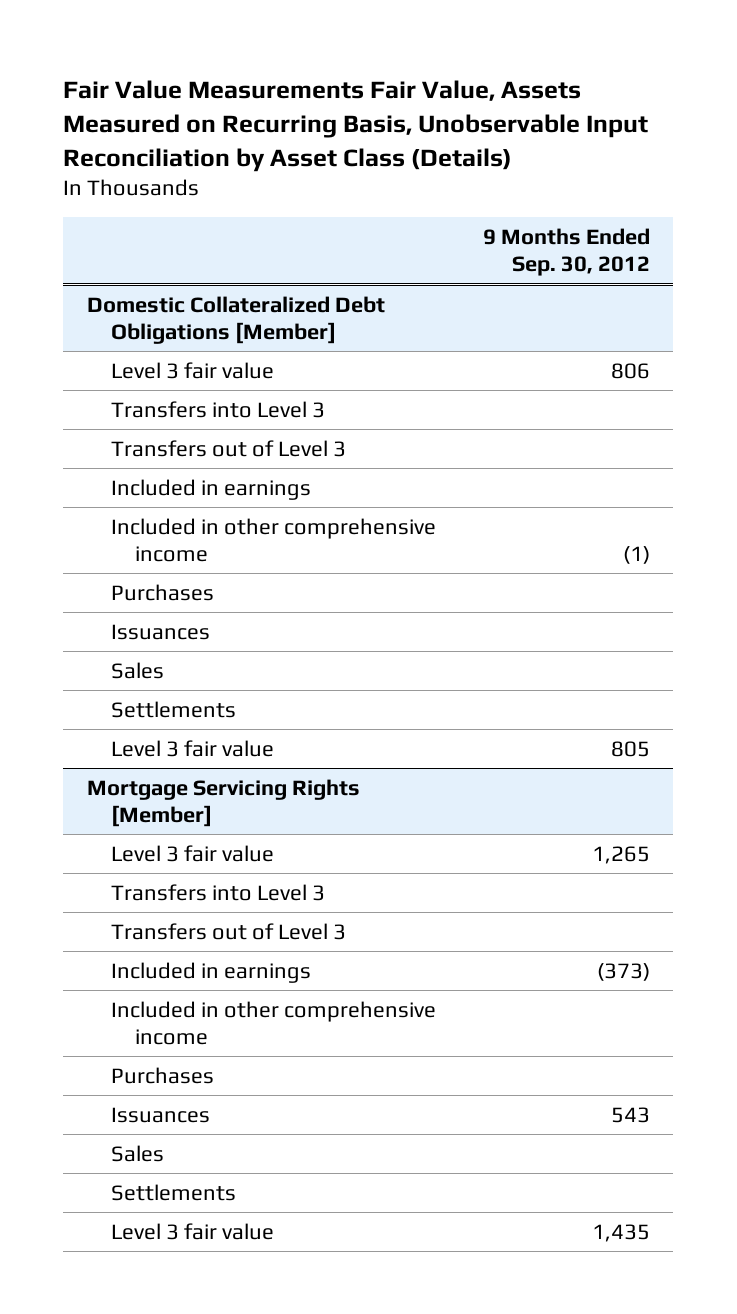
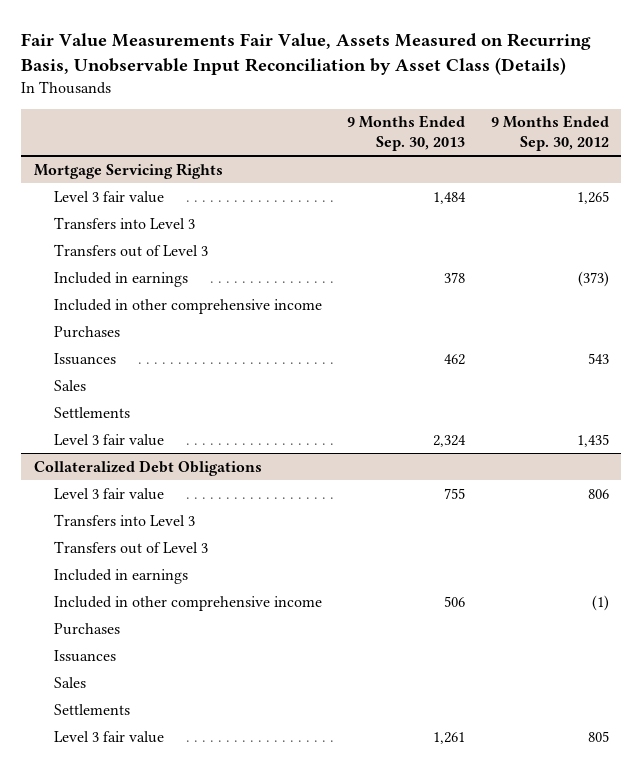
none -> [347,115,466,151] 9 Months Ended Sep. 30, 2013
[86,295,385,345] Domestic Collateralized Debt Obligations [Member] -> none
[110,361,274,379] Level 3 fair value -> none
[110,400,325,418] Transfers into Level 3 -> none
[110,439,346,457] Transfers out of Level 3 -> none
[110,478,311,500] Included in earnings -> none
[110,517,436,563] Included in other comprehensive income -> none
[110,583,214,601] Purchases -> none
[110,623,210,640] Issuances -> none
[110,661,164,679] Sales -> none
[110,700,236,718] Settlements -> none
[110,739,274,757] Level 3 fair value -> none
[86,778,360,828] Mortgage Servicing Rights [Member] -> [34,162,224,179] Mortgage Servicing Rights
none -> [34,459,263,476] Collateralized Debt Obligations
none -> [53,487,164,500] Level 3 fair value
none -> [53,513,195,526] Transfers into Level 3
none -> [53,540,208,554] Transfers out of Level 3
none -> [53,568,188,584] Included in earnings
none -> [53,595,322,611] Included in other comprehensive income
none -> [53,622,120,635] Purchases
none -> [53,649,116,662] Issuances
none -> [53,676,86,688] Sales
none -> [53,703,130,715] Settlements
none -> [53,730,164,743] Level 3 fair value

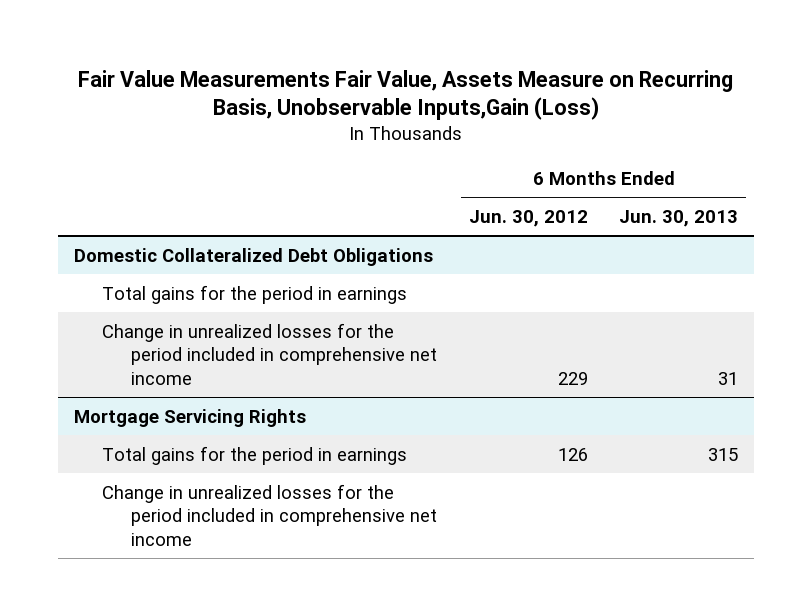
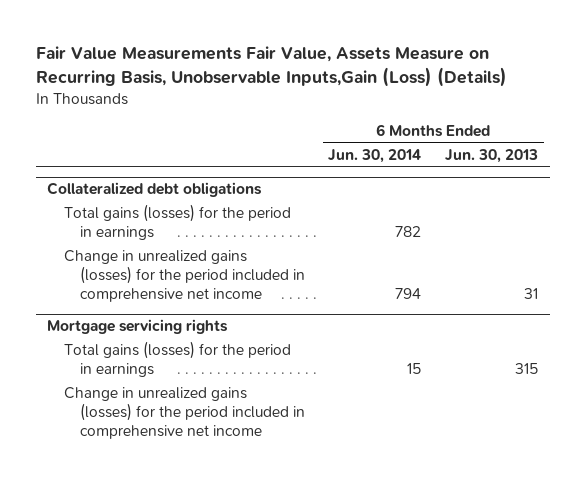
[78,69,734,121] Fair Value Measurements Fair Value, Assets Measure on Recurring Basis, Unobservable Inputs,Gain (Loss) -> [35,46,507,88] Fair Value Measurements Fair Value, Assets Measure on Recurring Basis, Unobservable Inputs,Gain (Loss) (Details)
[468,209,588,227] Jun. 30, 2012 -> none
none -> [328,148,422,163] Jun. 30, 2014
[73,247,433,266] Domestic Collateralized Debt Obligations -> [47,182,263,198] Collateralized debt obligations
[102,284,408,304] Total gains for the period in earnings -> [63,204,291,240] Total gains (losses) for the period in earnings
[102,322,438,385] Change in unrealized losses for the period included in comprehensive net income -> [63,250,305,302] Change in unrealized gains (losses) for the period included in comprehensive net income
[73,408,306,427] Mortgage Servicing Rights -> [47,319,229,335] Mortgage servicing rights
[102,445,408,465] Total gains for the period in earnings -> [63,341,291,377] Total gains (losses) for the period in earnings
[102,483,438,546] Change in unrealized losses for the period included in comprehensive net income -> [63,387,305,439] Change in unrealized gains (losses) for the period included in comprehensive net income

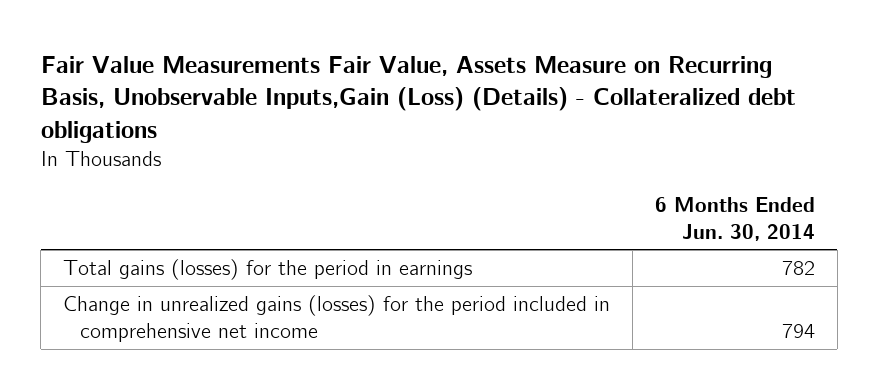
[35,46,507,88] Fair Value Measurements Fair Value, Assets Measure on Recurring Basis, Unobservable Inputs,Gain (Loss) (Details) -> [40,56,796,143] Fair Value Measurements Fair Value, Assets Measure on Recurring Basis, Unobservable Inputs,Gain (Loss) (Details) - Collateralized debt obligations
[445,148,539,163] Jun. 30, 2013 -> none
[47,182,263,198] Collateralized debt obligations -> none
[47,319,229,335] Mortgage servicing rights -> none
[63,341,291,377] Total gains (losses) for the period in earnings -> none
[63,387,305,439] Change in unrealized gains (losses) for the period included in comprehensive net income -> none

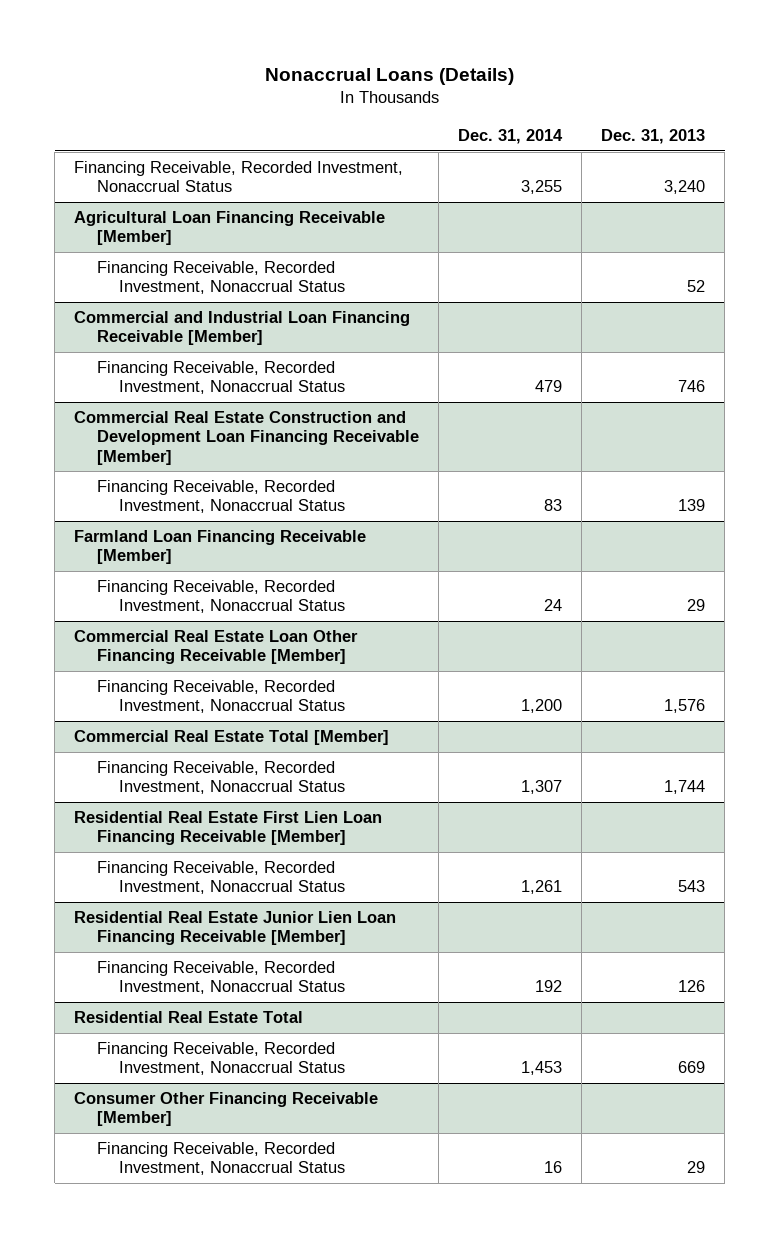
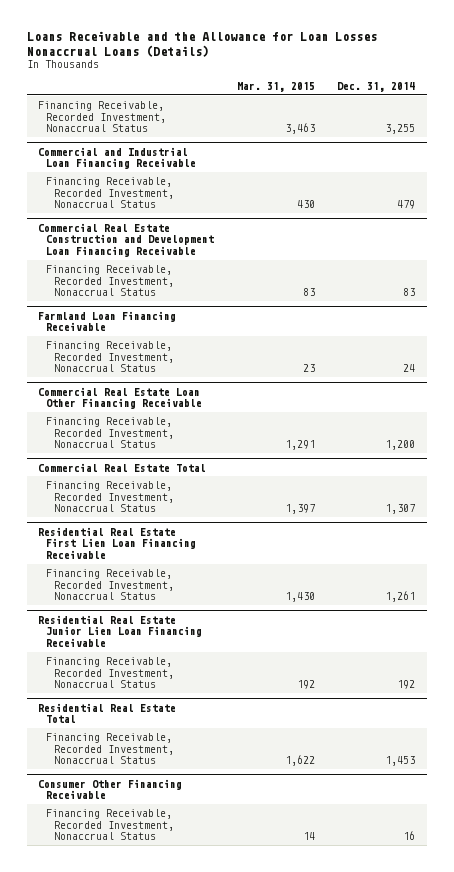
[264,67,514,85] Nonaccrual Loans (Details) -> [27,31,378,57] Loans Receivable and the Allowance for Loan Losses Nonaccrual Loans (Details)
[601,128,706,144] Dec. 31, 2013 -> none
none -> [236,82,315,93] Mar. 31, 2015
[74,211,386,246] Agricultural Loan Financing Receivable [Member] -> none
[96,261,346,295] Financing Receivable, Recorded Investment, Nonaccrual Status -> none
[74,311,411,346] Commercial and Industrial Loan Financing Receivable [Member] -> [38,146,197,170] Commercial and Industrial Loan Financing Receivable
[74,411,419,465] Commercial Real Estate Construction and Development Loan Financing Receivable [Member] -> [38,222,215,257] Commercial Real Estate Construction and Development Loan Financing Receivable
[74,530,367,565] Farmland Loan Financing Receivable [Member] -> [38,310,177,332] Farmland Loan Financing Receivable
[74,630,359,665] Commercial Real Estate Loan Other Financing Receivable [Member] -> [38,386,203,410] Commercial Real Estate Loan Other Financing Receivable
[74,730,390,746] Commercial Real Estate Total [Member] -> [38,462,207,472] Commercial Real Estate Total
[74,811,383,846] Residential Real Estate First Lien Loan Financing Receivable [Member] -> [38,526,197,559] Residential Real Estate First Lien Loan Financing Receivable
[74,911,397,946] Residential Real Estate Junior Lien Loan Financing Receivable [Member] -> [38,614,203,647] Residential Real Estate Junior Lien Loan Financing Receivable
[74,1092,379,1127] Consumer Other Financing Receivable [Member] -> [38,778,183,800] Consumer Other Financing Receivable

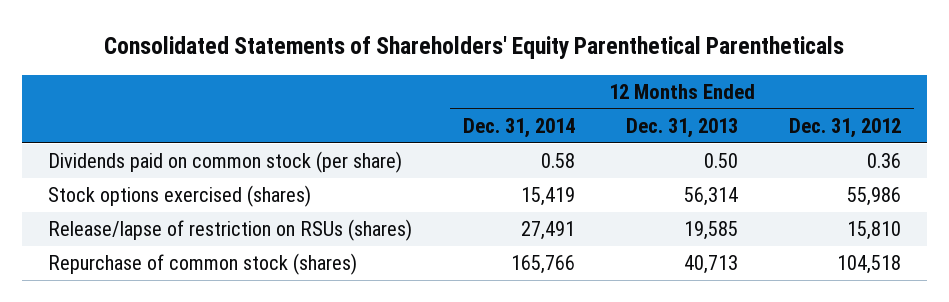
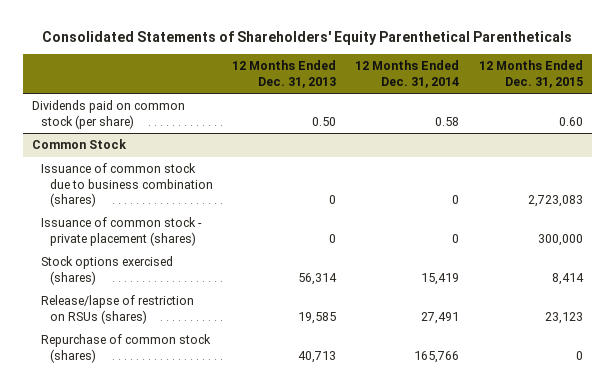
[789,118,902,139] Dec. 31, 2012 -> none
none -> [478,60,583,88] 12 Months Ended Dec. 31, 2015
none -> [32,139,128,150] Common Stock
none -> [41,163,214,207] Issuance of common stock due to business combination (shares)
none -> [41,217,203,246] Issuance of common stock - private placement (shares)

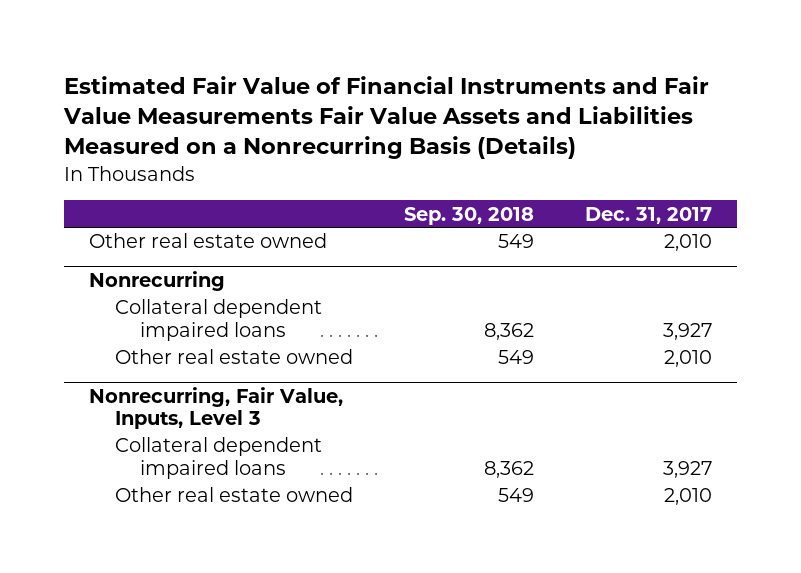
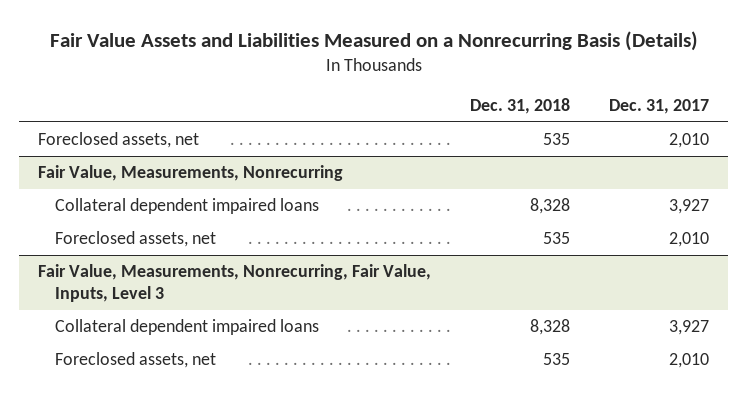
[62,76,709,160] Estimated Fair Value of Financial Instruments and Fair Value Measurements Fair Value Assets and Liabilities Measured on a Nonrecurring Basis (Details) -> [49,30,698,51] Fair Value Assets and Liabilities Measured on a Nonrecurring Basis (Details)
[403,206,534,225] Sep. 30, 2018 -> none
none -> [470,98,571,115] Dec. 31, 2018
[89,233,328,249] Other real estate owned -> [38,132,200,149] Foreclosed assets, net
[89,270,226,291] Nonrecurring -> [38,165,344,182] Fair Value, Measurements, Nonrecurring
[114,349,353,365] Other real estate owned -> [54,231,216,248] Foreclosed assets, net
[89,386,344,430] Nonrecurring, Fair Value, Inputs, Level 3 -> [38,264,432,303] Fair Value, Measurements, Nonrecurring, Fair Value, Inputs, Level 3
[114,487,353,503] Other real estate owned -> [54,352,216,369] Foreclosed assets, net

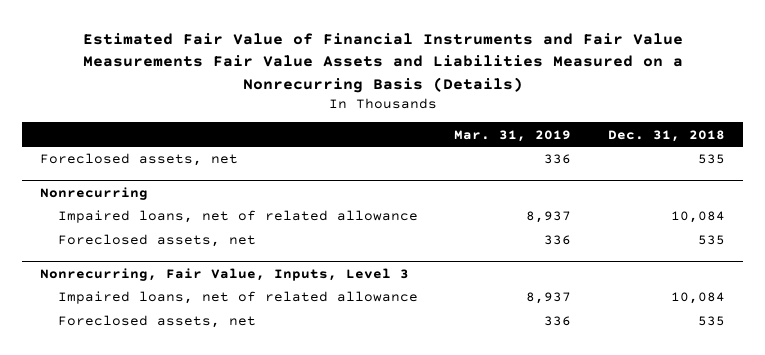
[49,30,698,51] Fair Value Assets and Liabilities Measured on a Nonrecurring Basis (Details) -> [82,33,683,93] Estimated Fair Value of Financial Instruments and Fair Value Measurements Fair Value Assets and Liabilities Measured on a Nonrecurring Basis (Details)
[609,99,710,115] Dec. 31, 2017 -> none
none -> [454,129,572,142] Mar. 31, 2019
[54,198,319,215] Collateral dependent impaired loans -> none
[38,165,344,182] Fair Value, Measurements, Nonrecurring -> [40,186,149,200] Nonrecurring
none -> [57,210,418,224] Impaired loans, net of related allowance
[54,319,319,336] Collateral dependent impaired loans -> none
[38,264,432,303] Fair Value, Measurements, Nonrecurring, Fair Value, Inputs, Level 3 -> [40,267,410,281] Nonrecurring, Fair Value, Inputs, Level 3
none -> [57,291,418,305] Impaired loans, net of related allowance

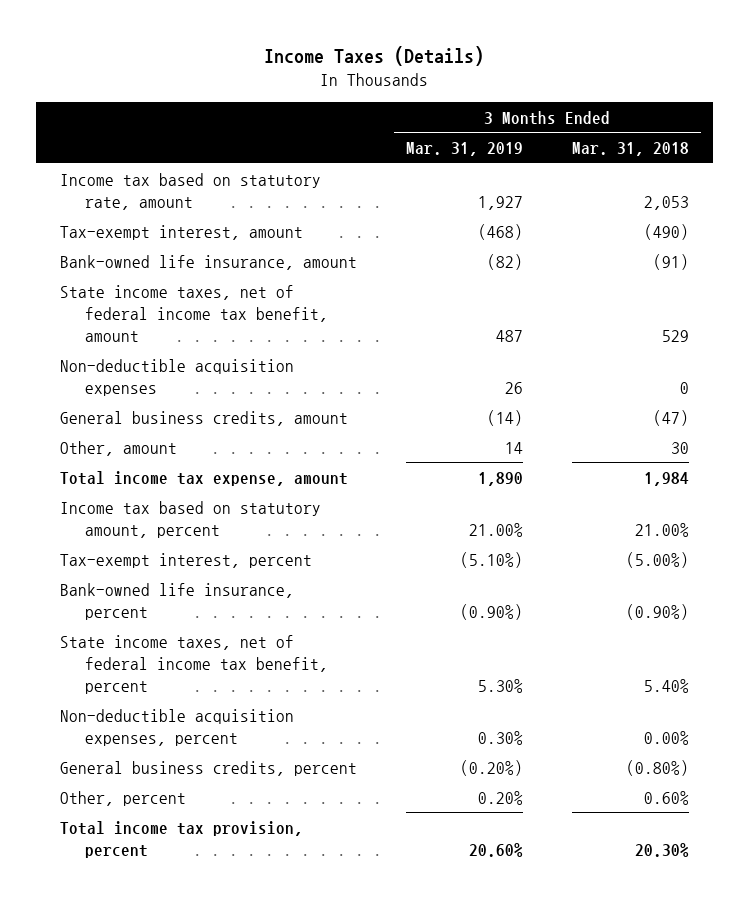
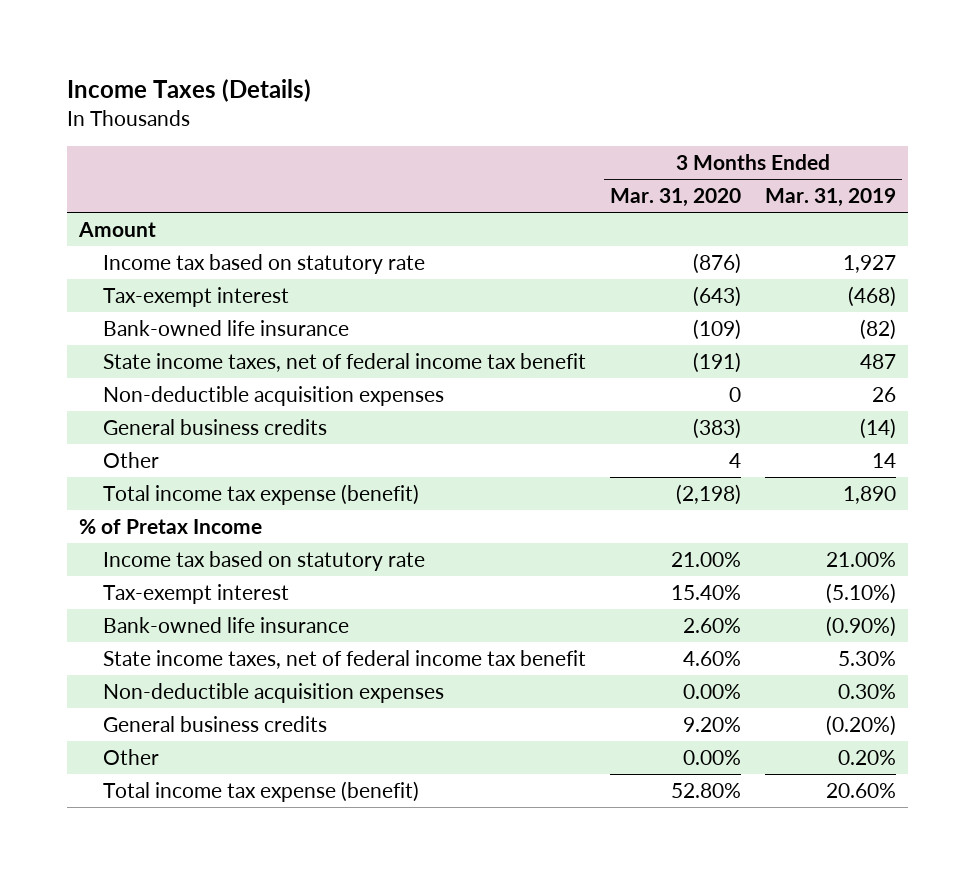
[571,142,689,157] Mar. 31, 2018 -> none
none -> [609,188,741,208] Mar. 31, 2020
none -> [77,221,156,237] Amount
[60,172,322,210] Income tax based on statutory rate, amount -> [102,253,425,274] Income tax based on statutory rate
[60,224,304,240] Tax-exempt interest, amount -> [102,286,289,307] Tax-exempt interest
[60,254,358,270] Bank-owned life insurance, amount -> [102,319,349,336] Bank-owned life insurance
[60,284,329,342] State income taxes, net of federal income tax benefit, amount -> [102,352,586,372] State income taxes, net of federal income tax benefit
[60,410,349,426] General business credits, amount -> [102,418,327,435] General business credits
[60,440,178,456] Other, amount -> [102,451,159,468] Other
[60,470,349,486] Total income tax expense, amount -> [102,483,419,505] Total income tax expense (benefit)
none -> [78,518,262,534] % of Pretax Income
[60,500,322,538] Income tax based on statutory amount, percent -> [102,550,425,571] Income tax based on statutory rate
[60,552,313,568] Tax-exempt interest, percent -> [102,583,289,604] Tax-exempt interest
[60,582,295,620] Bank-owned life insurance, percent -> [102,616,349,633] Bank-owned life insurance
[60,634,329,694] State income taxes, net of federal income tax benefit, percent -> [102,649,586,669] State income taxes, net of federal income tax benefit
[60,708,295,746] Non-deductible acquisition expenses, percent -> [102,682,444,703] Non-deductible acquisition expenses
[60,760,358,776] General business credits, percent -> [102,715,327,732] General business credits
[60,790,187,806] Other, percent -> [102,748,159,765] Other
[60,820,304,858] Total income tax provision, percent -> [102,780,419,802] Total income tax expense (benefit)

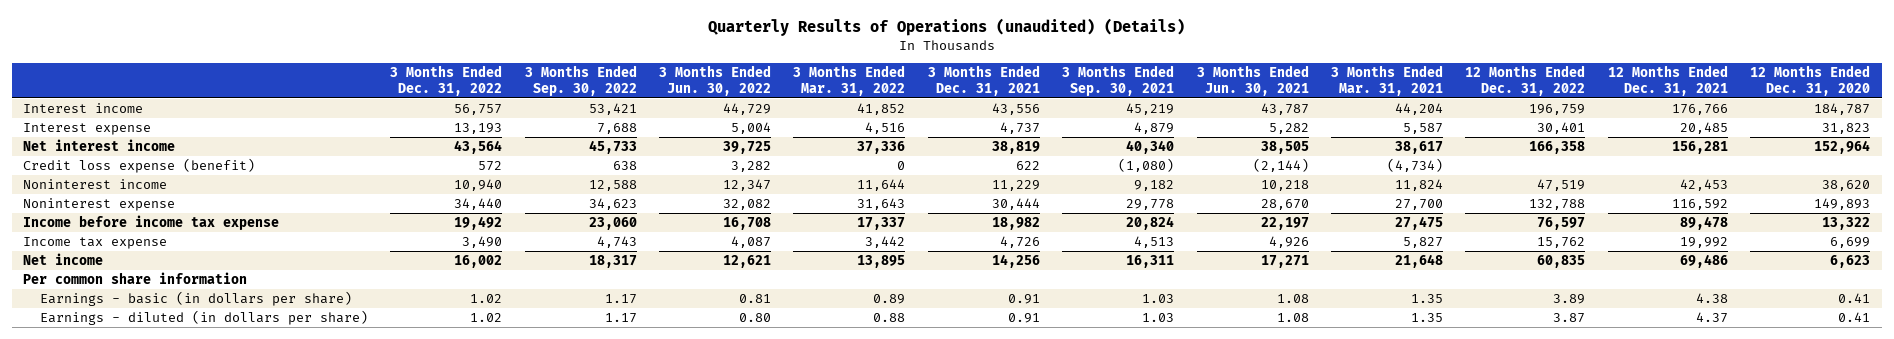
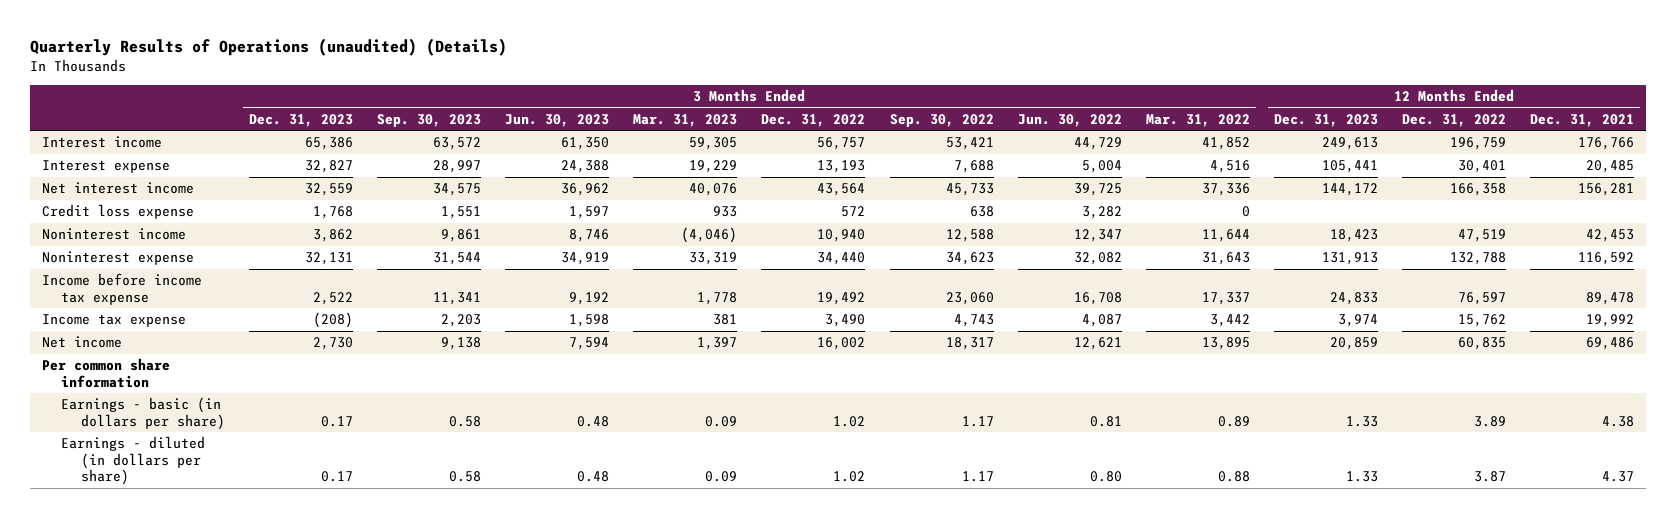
[927,65,1040,96] 3 Months Ended Dec. 31, 2021 -> none
[1062,65,1175,96] 3 Months Ended Sep. 30, 2021 -> none
[1196,65,1309,96] 3 Months Ended Jun. 30, 2021 -> none
[1331,65,1444,96] 3 Months Ended Mar. 31, 2021 -> none
[1750,65,1871,96] 12 Months Ended Dec. 31, 2020 -> none
none -> [249,114,354,128] Dec. 31, 2023
none -> [377,114,482,128] Sep. 30, 2023
none -> [505,114,610,128] Jun. 30, 2023
none -> [633,114,738,128] Mar. 31, 2023
none -> [1273,114,1378,128] Dec. 31, 2023
[23,158,256,174] Credit loss expense (benefit) -> [41,204,194,220] Credit loss expense

